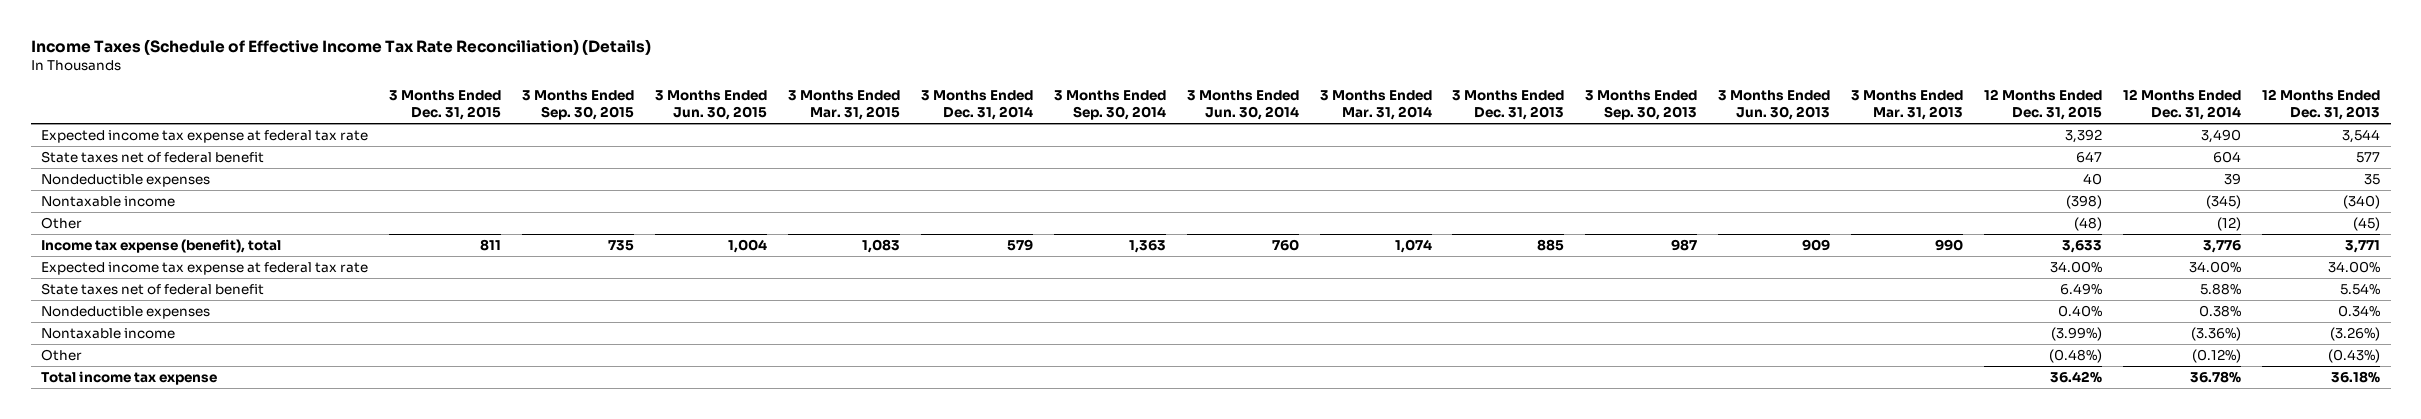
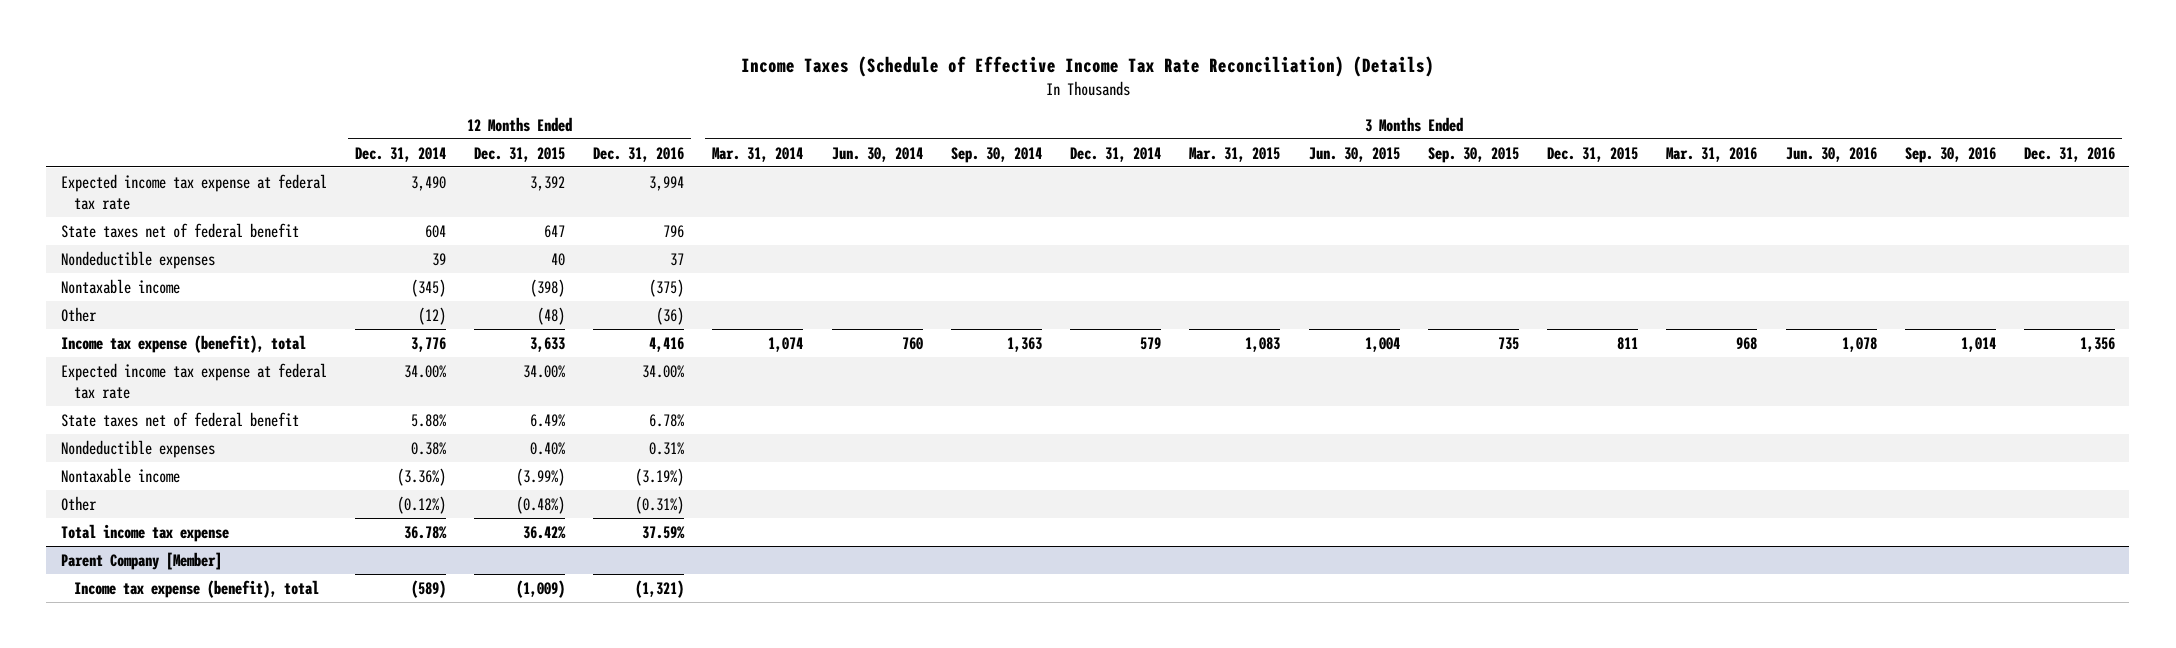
[1452,89,1565,121] 3 Months Ended Dec. 31, 2013 -> none
[1585,89,1698,121] 3 Months Ended Sep. 30, 2013 -> none
[1718,89,1831,121] 3 Months Ended Jun. 30, 2013 -> none
[1851,89,1964,121] 3 Months Ended Mar. 31, 2013 -> none
[2262,88,2381,121] 12 Months Ended Dec. 31, 2013 -> none
none -> [593,146,685,162] Dec. 31, 2016
none -> [1666,146,1758,162] Mar. 31, 2016
none -> [1785,146,1877,162] Jun. 30, 2016
none -> [1904,146,1996,163] Sep. 30, 2016
none -> [2024,146,2116,162] Dec. 31, 2016
none -> [60,551,222,570] Parent Company [Member]
none -> [73,579,319,598] Income tax expense (benefit), total

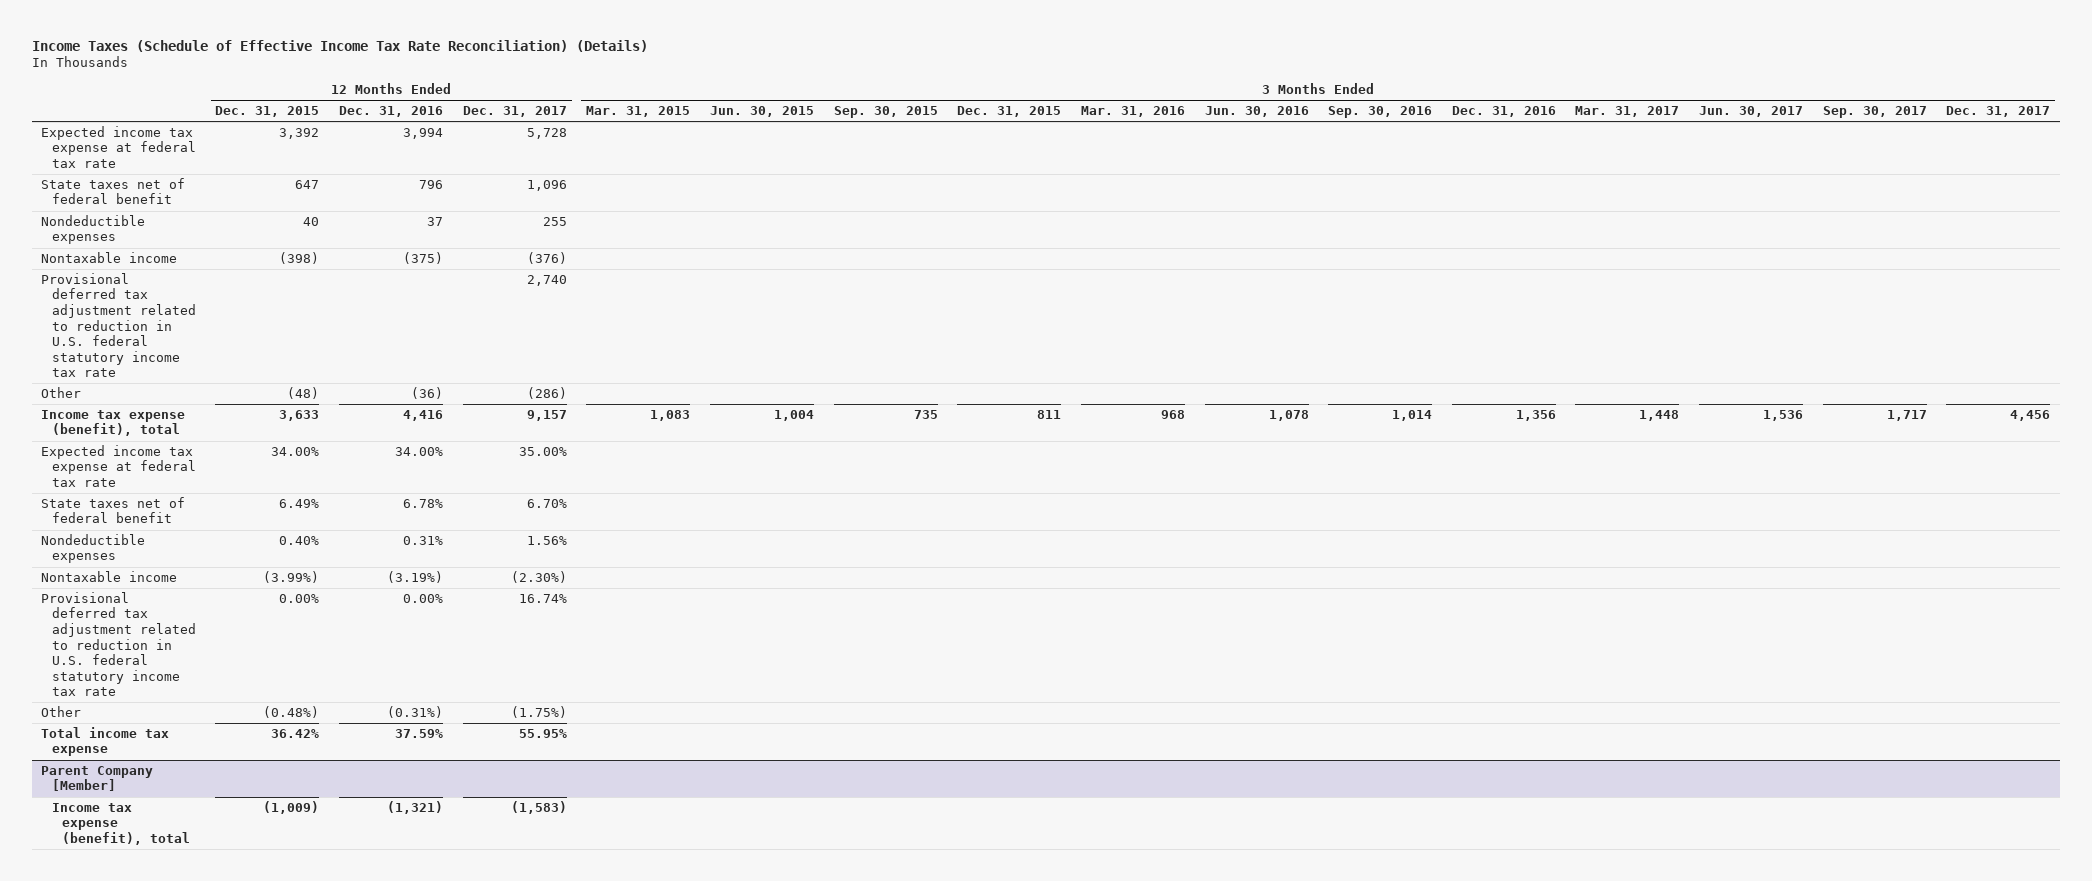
[354,146,446,162] Dec. 31, 2014 -> none
[712,146,804,162] Mar. 31, 2014 -> none
[831,146,923,162] Jun. 30, 2014 -> none
[950,146,1042,163] Sep. 30, 2014 -> none
[1070,146,1162,162] Dec. 31, 2014 -> none
none -> [462,106,567,118] Dec. 31, 2017
none -> [1575,106,1680,118] Mar. 31, 2017
none -> [1699,106,1804,118] Jun. 30, 2017
none -> [1822,106,1927,119] Sep. 30, 2017
none -> [1946,106,2051,118] Dec. 31, 2017
none -> [41,272,196,378] Provisional deferred tax adjustment related to reduction in U.S. federal statutory income tax rate
none -> [41,591,196,697] Provisional deferred tax adjustment related to reduction in U.S. federal statutory income tax rate

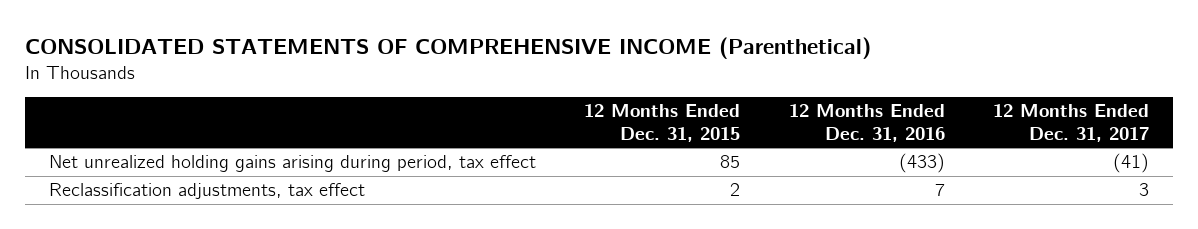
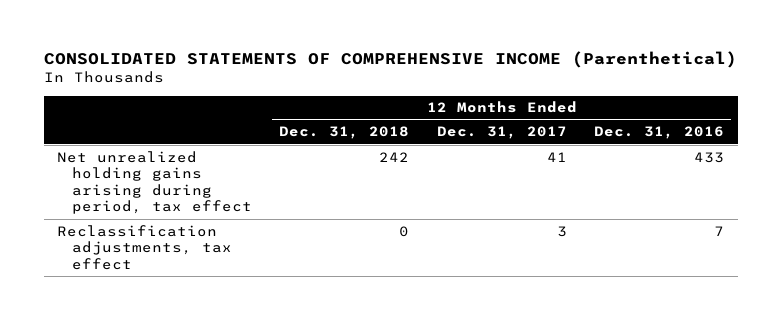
[584,104,741,143] 12 Months Ended Dec. 31, 2015 -> none
none -> [279,126,410,140] Dec. 31, 2018
[898,153,945,174] (433) -> [694,151,725,163] 433
[1112,153,1149,174] (41) -> [546,151,567,162] 41

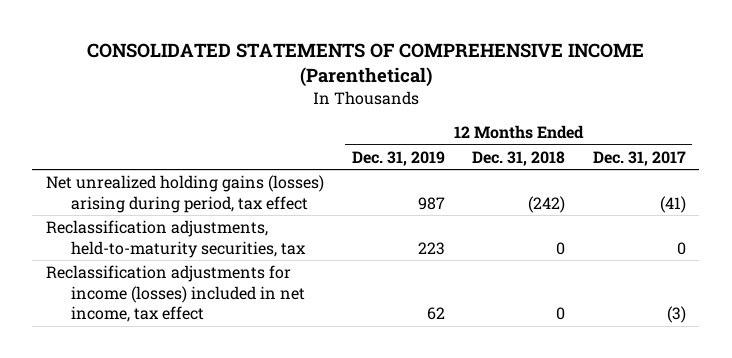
[594,126,725,140] Dec. 31, 2016 -> none
none -> [351,150,445,166] Dec. 31, 2019
[57,150,252,215] Net unrealized holding gains arising during period, tax effect -> [45,175,324,213] Net unrealized holding gains (losses) arising during period, tax effect
[379,151,410,162] 242 -> [528,195,566,213] (242)
[546,151,567,162] 41 -> [659,195,686,213] (41)
none -> [45,220,307,258] Reclassification adjustments, held-to-maturity securities, tax
[57,224,232,270] Reclassification adjustments, tax effect -> [45,265,306,323] Reclassification adjustments for income (losses) included in net income, tax effect
[556,225,567,237] 3 -> [666,306,686,324] (3)

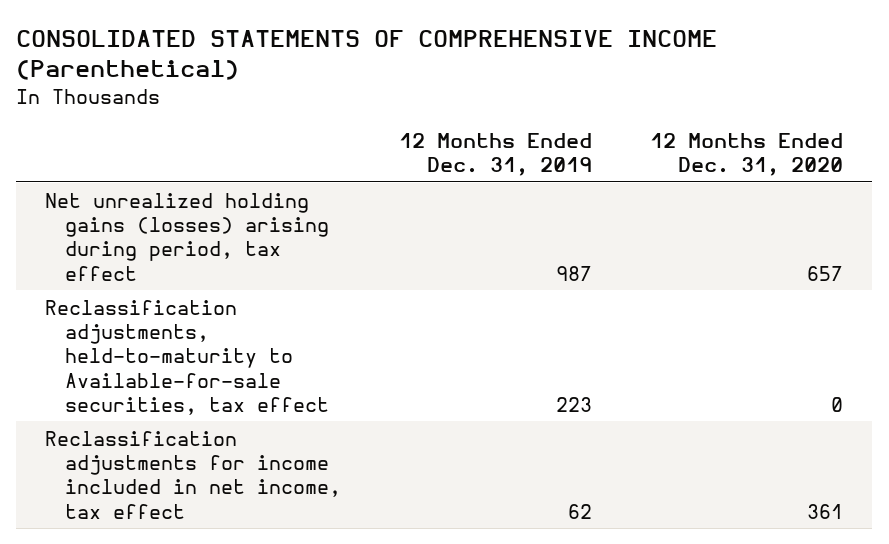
[472,150,566,166] Dec. 31, 2018 -> none
[592,150,686,166] Dec. 31, 2017 -> none
none -> [650,133,844,177] 12 Months Ended Dec. 31, 2020
[45,220,307,258] Reclassification adjustments, held-to-maturity securities, tax -> [45,299,329,415] Reclassification adjustments, held-to-maturity to Available-for-sale securities, tax effect
[45,265,306,323] Reclassification adjustments for income (losses) included in net income, tax effect -> [45,430,341,519] Reclassification adjustments for income included in net income, tax effect

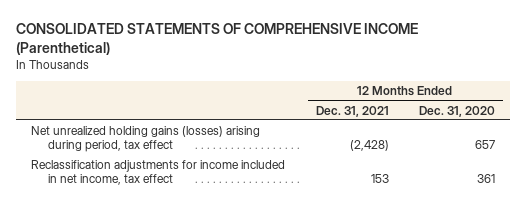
[399,133,593,177] 12 Months Ended Dec. 31, 2019 -> none
none -> [315,105,389,117] Dec. 31, 2021
[45,299,329,415] Reclassification adjustments, held-to-maturity to Available-for-sale securities, tax effect -> none

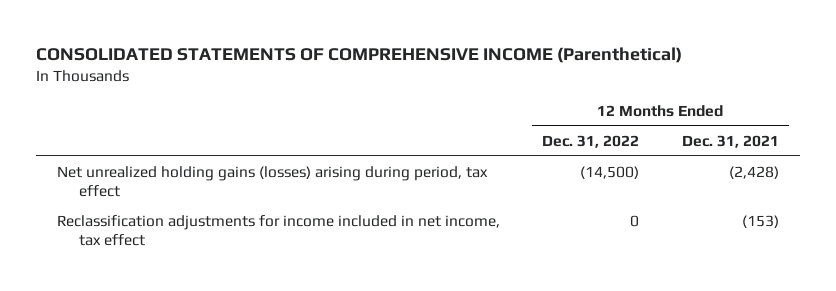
[419,105,496,117] Dec. 31, 2020 -> none
none -> [542,134,640,148] Dec. 31, 2022
[370,174,389,184] 153 -> [741,214,779,228] (153)

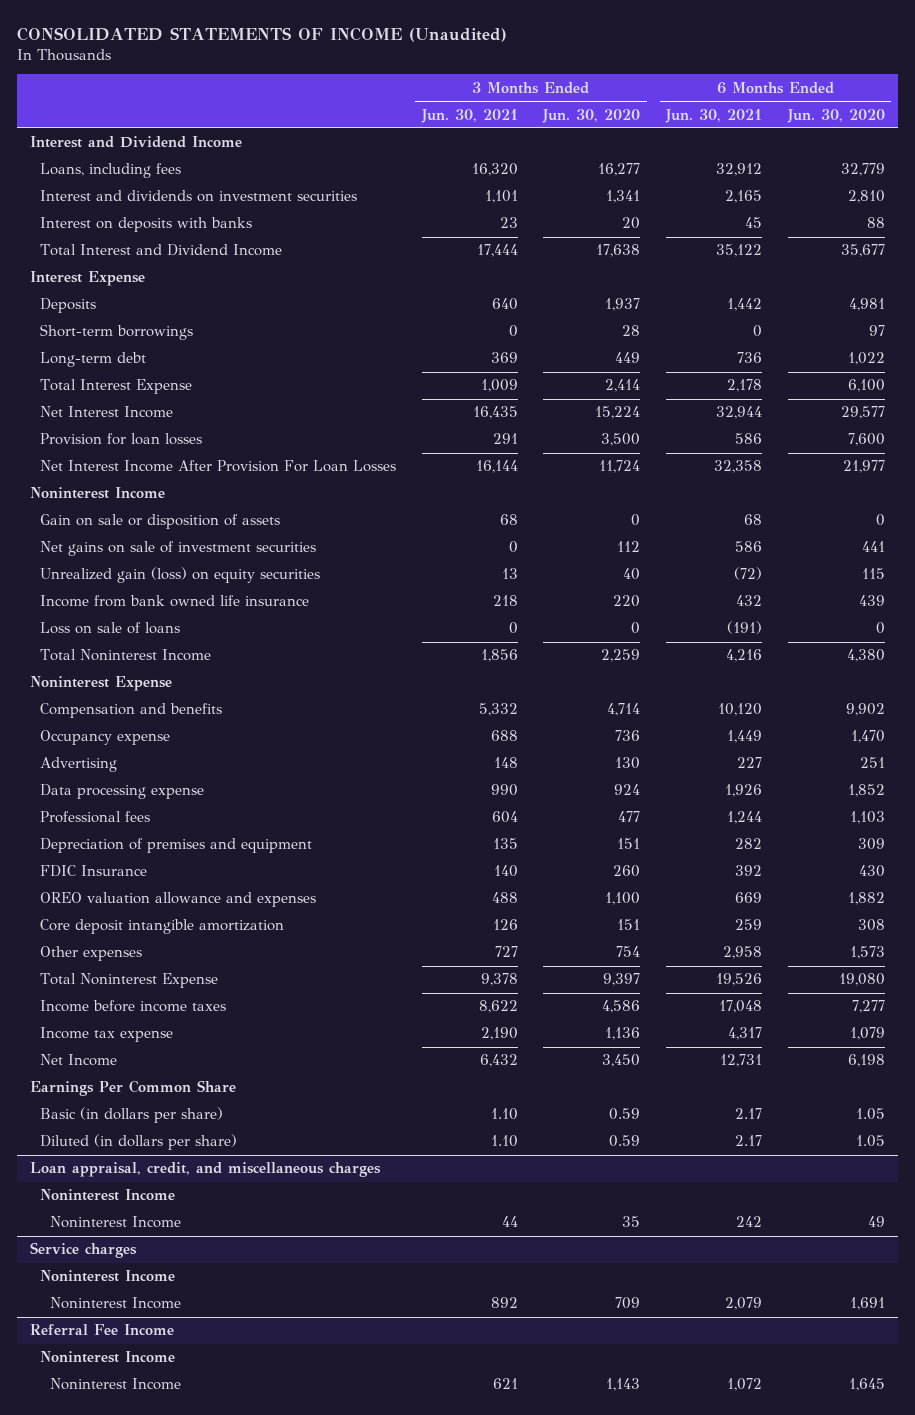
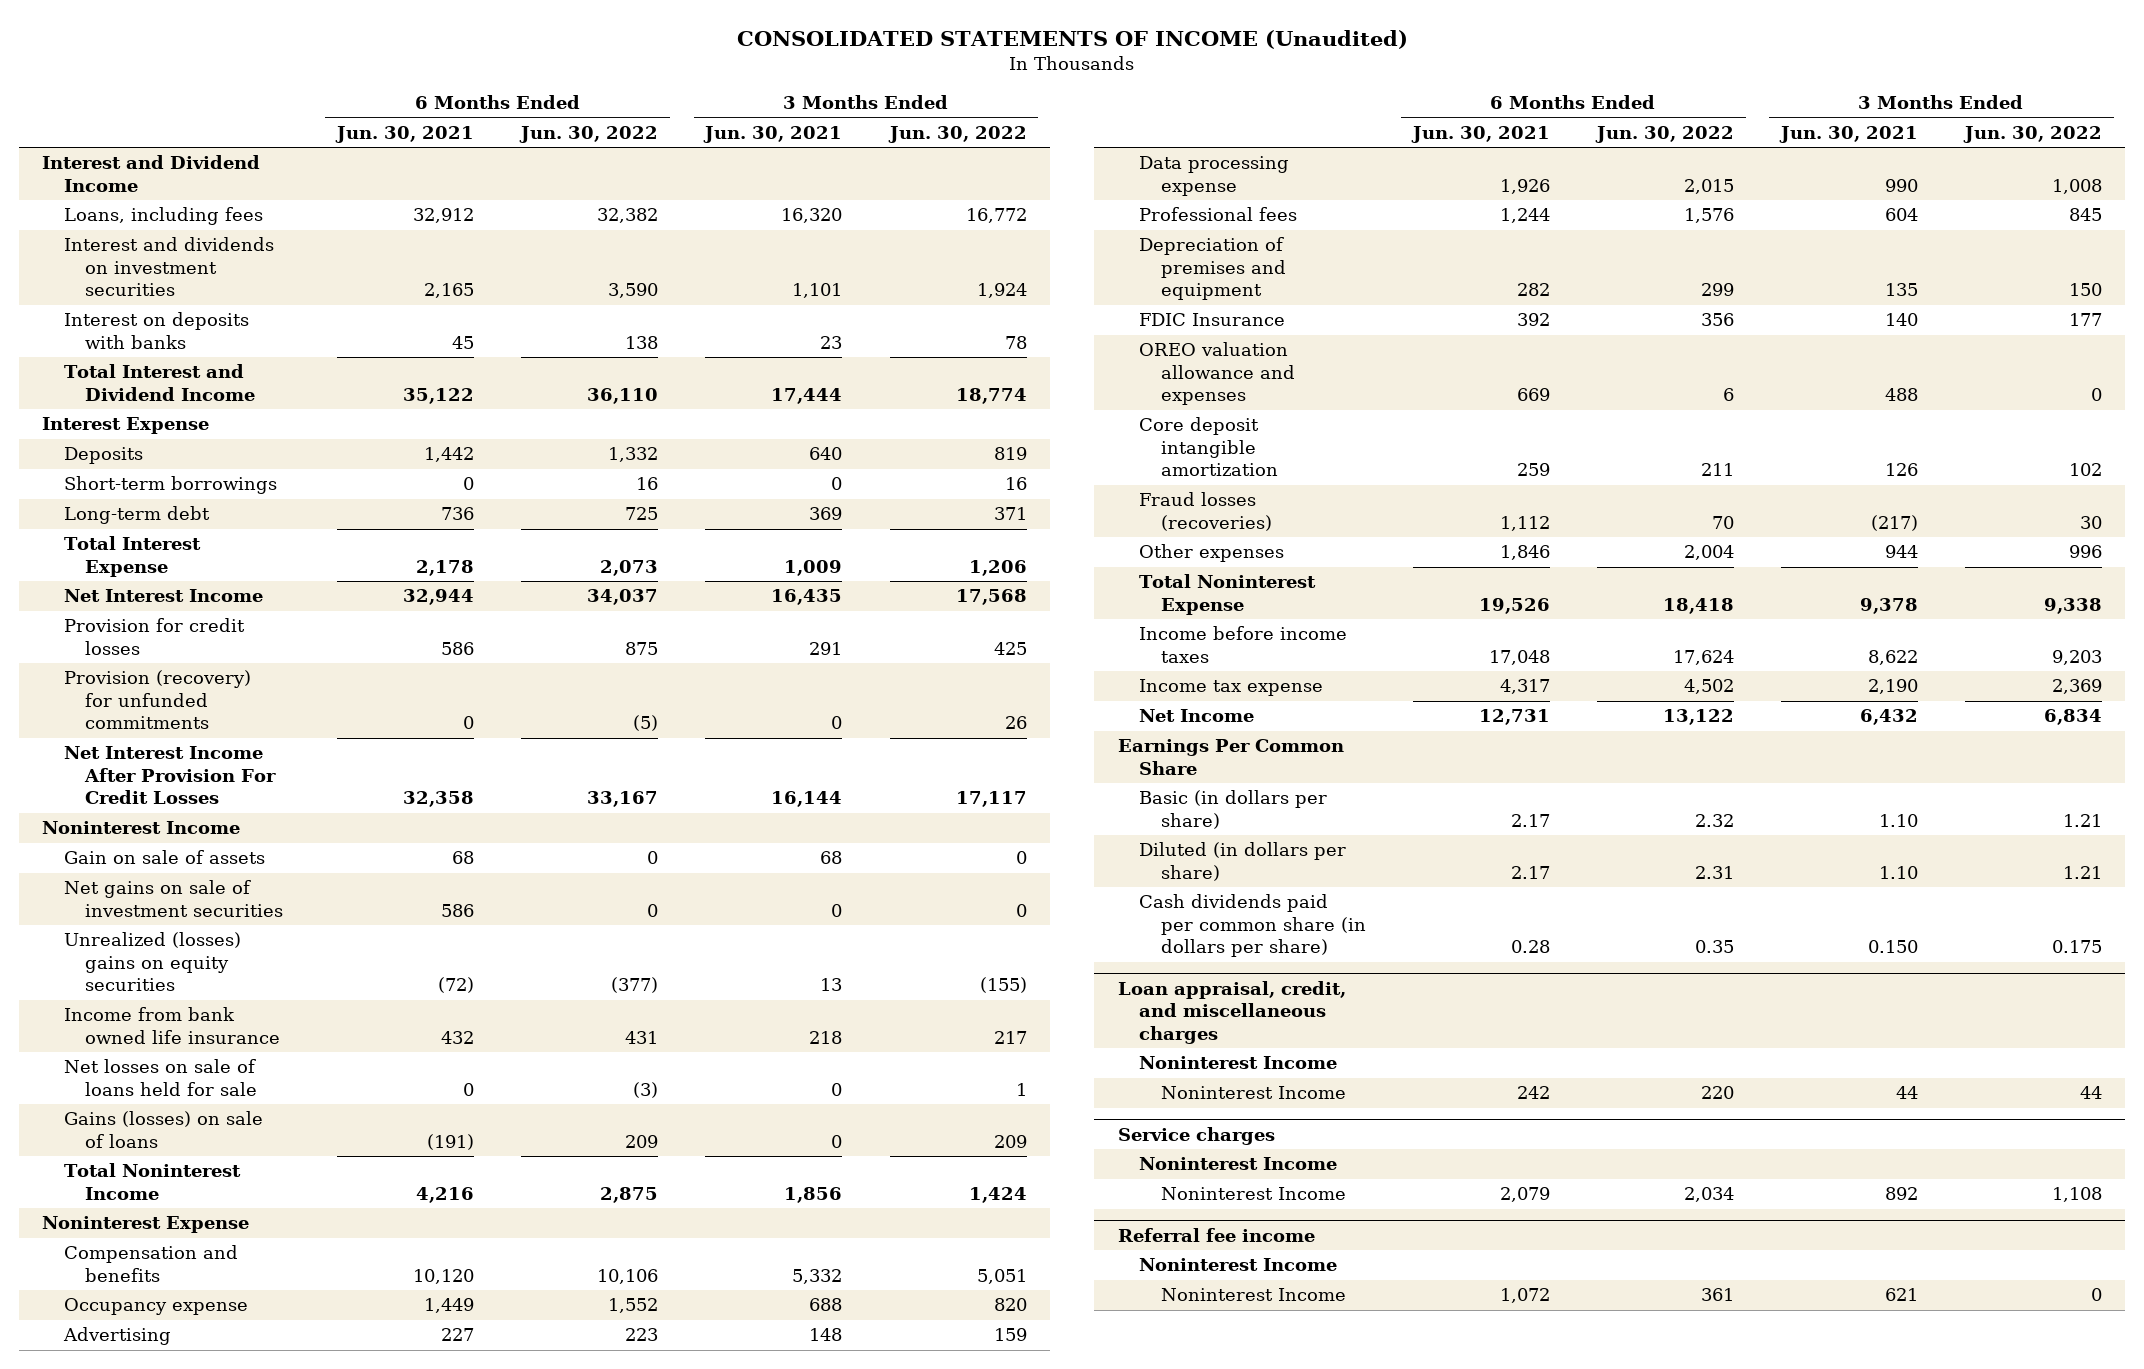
[542,108,641,123] Jun. 30, 2020 -> none
[786,108,885,123] Jun. 30, 2020 -> none
none -> [519,125,659,143] Jun. 30, 2022
none -> [887,125,1027,143] Jun. 30, 2022
[40,433,203,446] Provision for loan losses -> [63,618,245,655] Provision for credit losses
none -> [63,670,251,730] Provision (recovery) for unfunded commitments
[40,460,397,473] Net Interest Income After Provision For Loan Losses -> [63,746,277,805] Net Interest Income After Provision For Credit Losses
[40,514,281,530] Gain on sale or disposition of assets -> [63,850,265,865] Gain on sale of assets
[40,567,321,584] Unrealized gain (loss) on equity securities -> [63,932,241,992] Unrealized (losses) gains on equity securities
none -> [63,1059,258,1096] Net losses on sale of loans held for sale
[40,622,181,635] Loss on sale of loans -> [63,1111,263,1148] Gains (losses) on sale of loans
none -> [1139,492,1272,531] Fraud losses (recoveries)
[494,946,518,958] 727 -> [1884,545,1918,559] 944
[723,946,763,960] 2,958 -> [1499,545,1550,561] 1,846
none -> [1139,894,1366,958] Cash dividends paid per common share (in dollars per share)
[29,1324,174,1336] Referral Fee Income -> [1117,1227,1315,1242] Referral fee income

